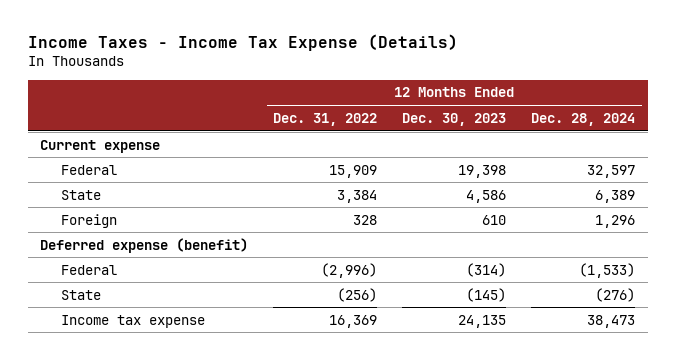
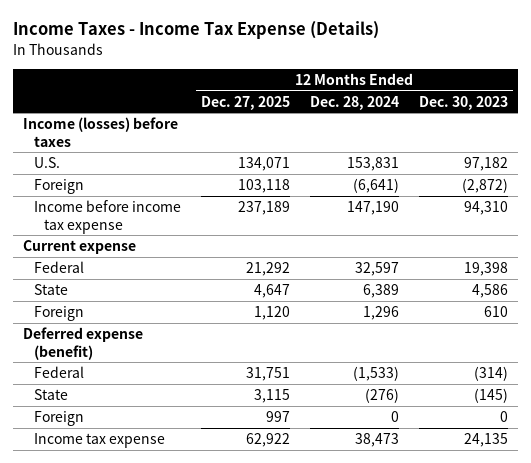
[273,112,378,126] Dec. 31, 2022 -> none
none -> [200,95,290,110] Dec. 27, 2025
none -> [23,117,179,147] Income (losses) before taxes
none -> [33,157,60,169] U.S.
none -> [33,179,84,195] Foreign
none -> [33,200,181,234] Income before income tax expense
none -> [33,411,84,427] Foreign

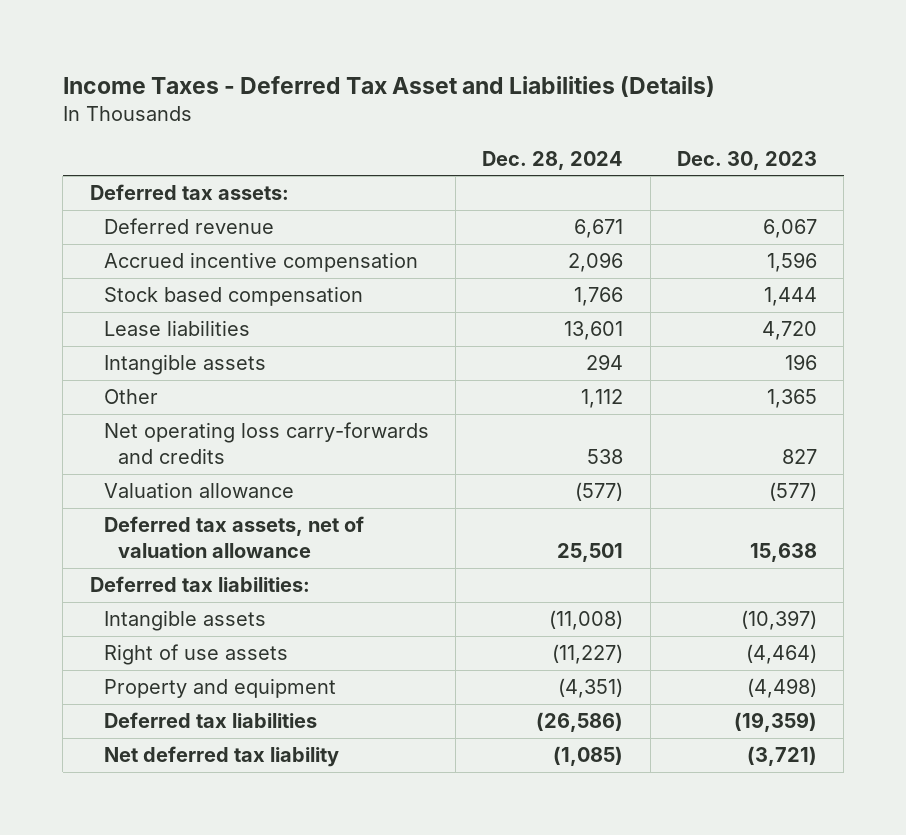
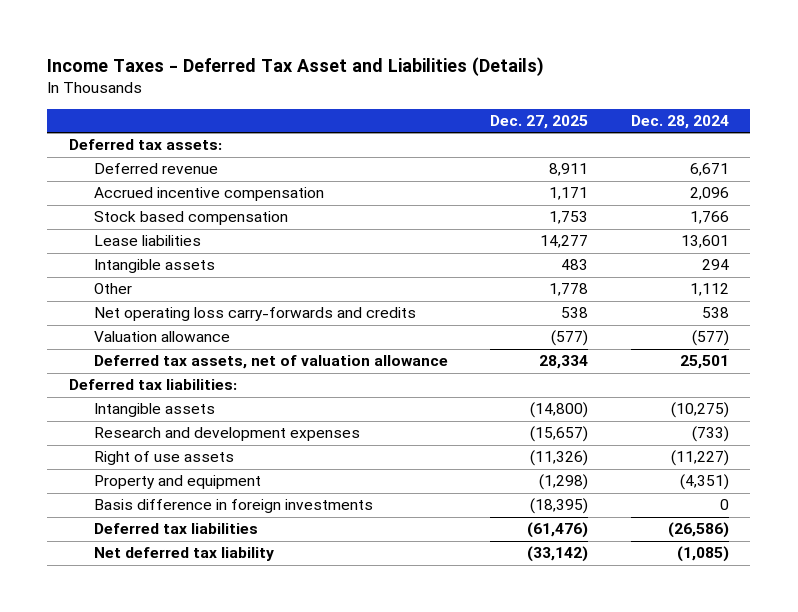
[676,150,817,170] Dec. 30, 2023 -> none
none -> [490,115,589,130] Dec. 27, 2025
[549,610,624,631] (11,008) -> [670,402,729,419] (10,275)
none -> [93,427,360,442] Research and development expenses
none -> [93,499,373,514] Basis difference in foreign investments

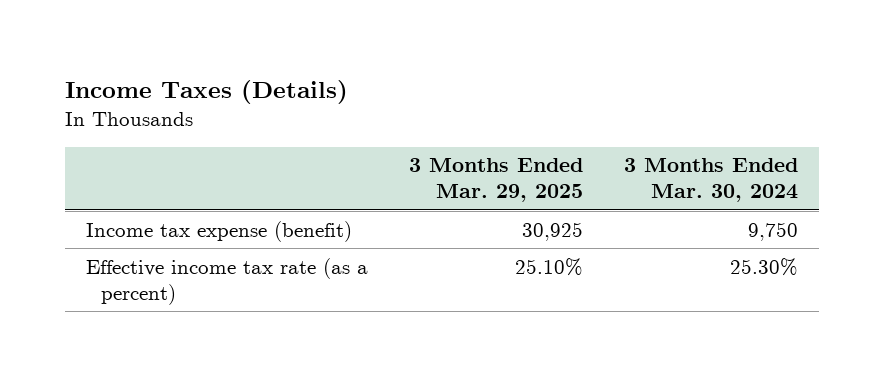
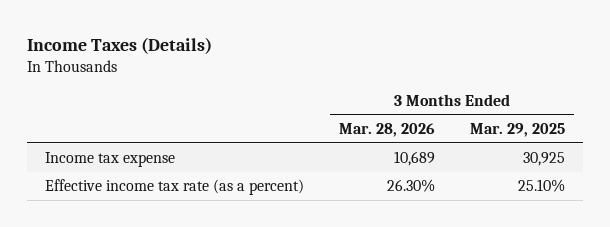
[624,158,799,203] 3 Months Ended Mar. 30, 2024 -> none
none -> [338,122,435,137] Mar. 28, 2026
[85,220,352,242] Income tax expense (benefit) -> [44,152,175,168] Income tax expense

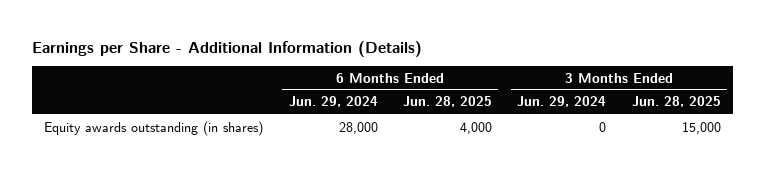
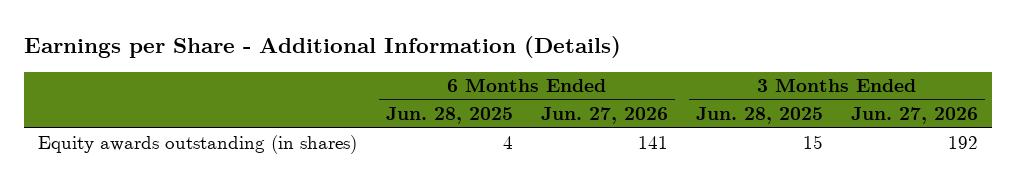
[288,96,378,108] Jun. 29, 2024 -> none
[517,96,607,108] Jun. 29, 2024 -> none
none -> [540,107,668,125] Jun. 27, 2026
none -> [851,107,979,125] Jun. 27, 2026
[459,121,492,134] 4,000 -> [502,136,513,150] 4
[681,121,721,134] 15,000 -> [802,135,823,150] 15

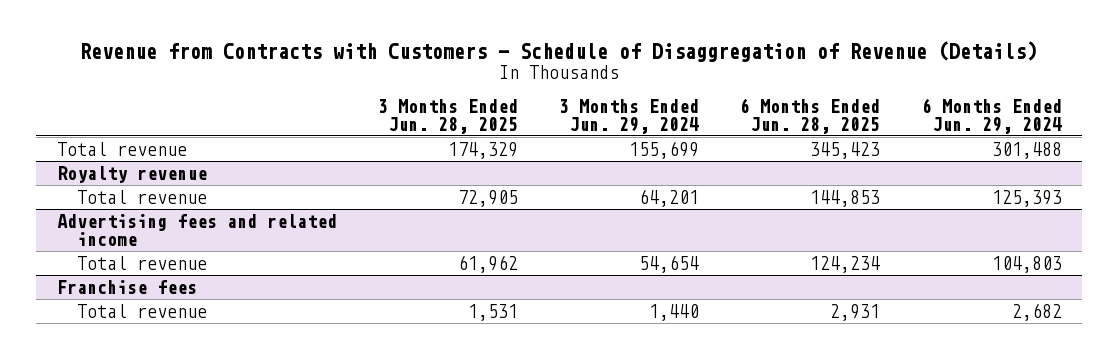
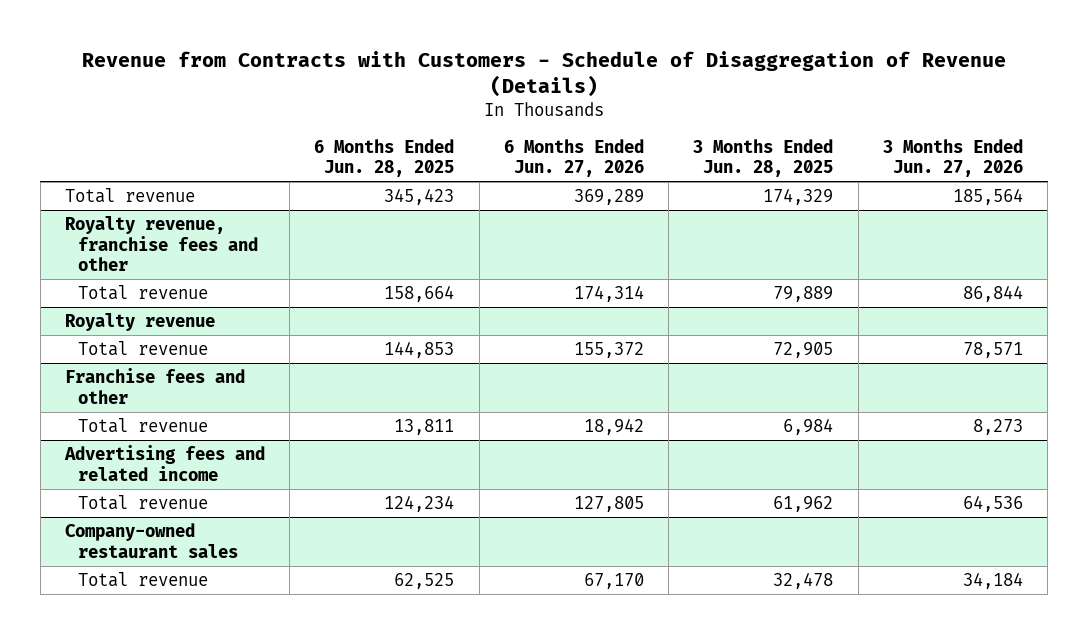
[559,98,700,134] 3 Months Ended Jun. 29, 2024 -> none
[921,97,1062,134] 6 Months Ended Jun. 29, 2024 -> none
none -> [503,138,644,178] 6 Months Ended Jun. 27, 2026
none -> [882,138,1023,178] 3 Months Ended Jun. 27, 2026
none -> [64,215,259,272] Royalty revenue, franchise fees and other
none -> [78,284,209,300] Total revenue
none -> [64,367,245,404] Franchise fees and other
none -> [78,417,209,433] Total revenue
[56,279,197,294] Franchise fees -> none
none -> [64,522,239,558] Company-owned restaurant sales
[468,303,519,321] 1,531 -> [773,571,834,589] 32,478
[830,303,881,321] 2,931 -> [394,572,455,589] 62,525

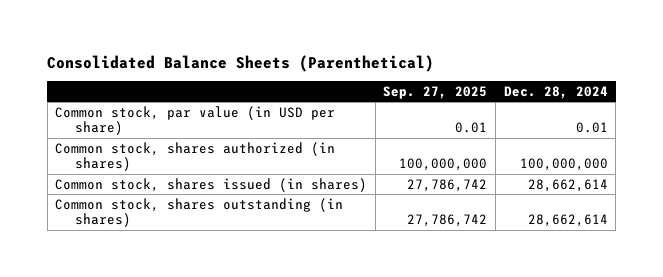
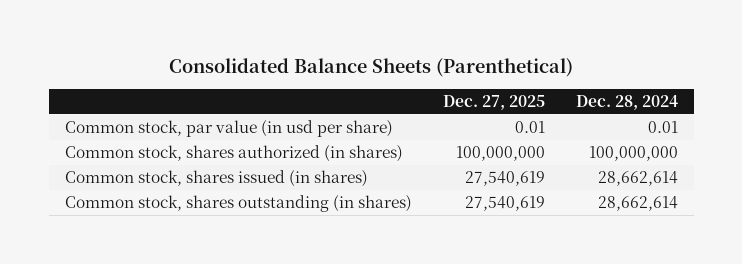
[383,86,488,100] Sep. 27, 2025 -> none
none -> [442,95,545,111] Dec. 27, 2025
[55,105,336,136] Common stock, par value (in USD per share) -> [64,120,393,138] Common stock, par value (in usd per share)

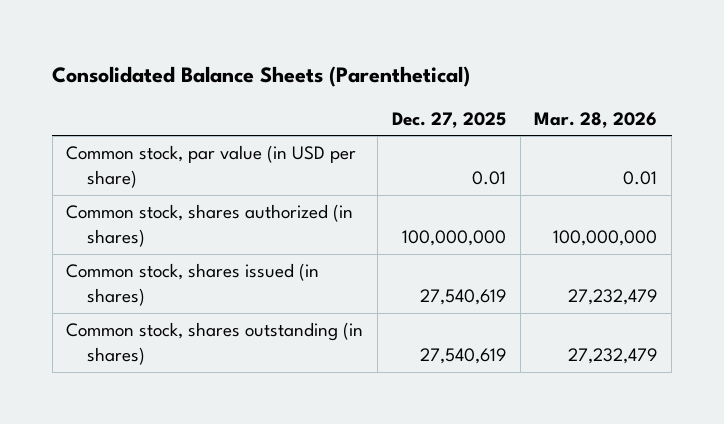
[575,95,678,111] Dec. 28, 2024 -> none
none -> [534,111,658,128] Mar. 28, 2026
[64,120,393,138] Common stock, par value (in usd per share) -> [66,145,357,188] Common stock, par value (in USD per share)

